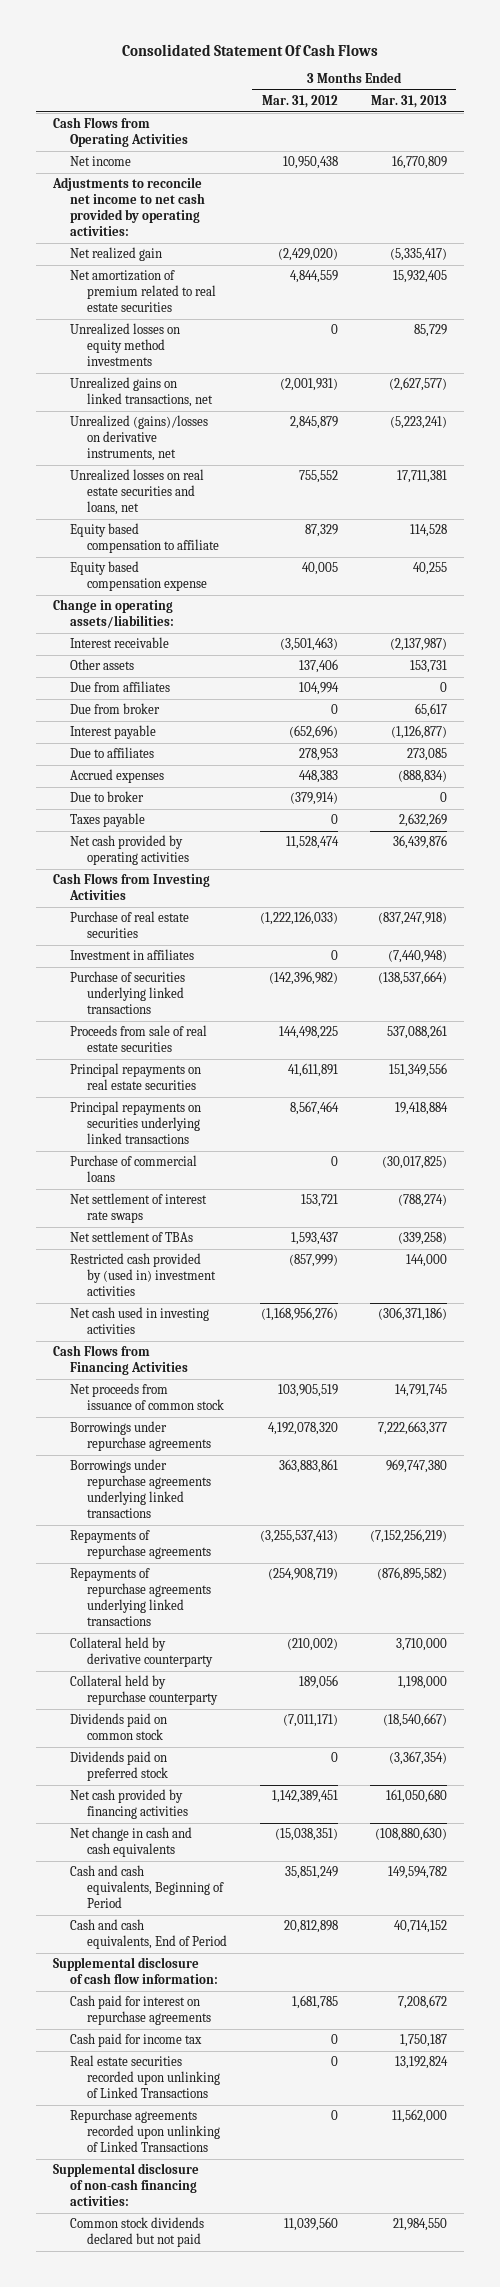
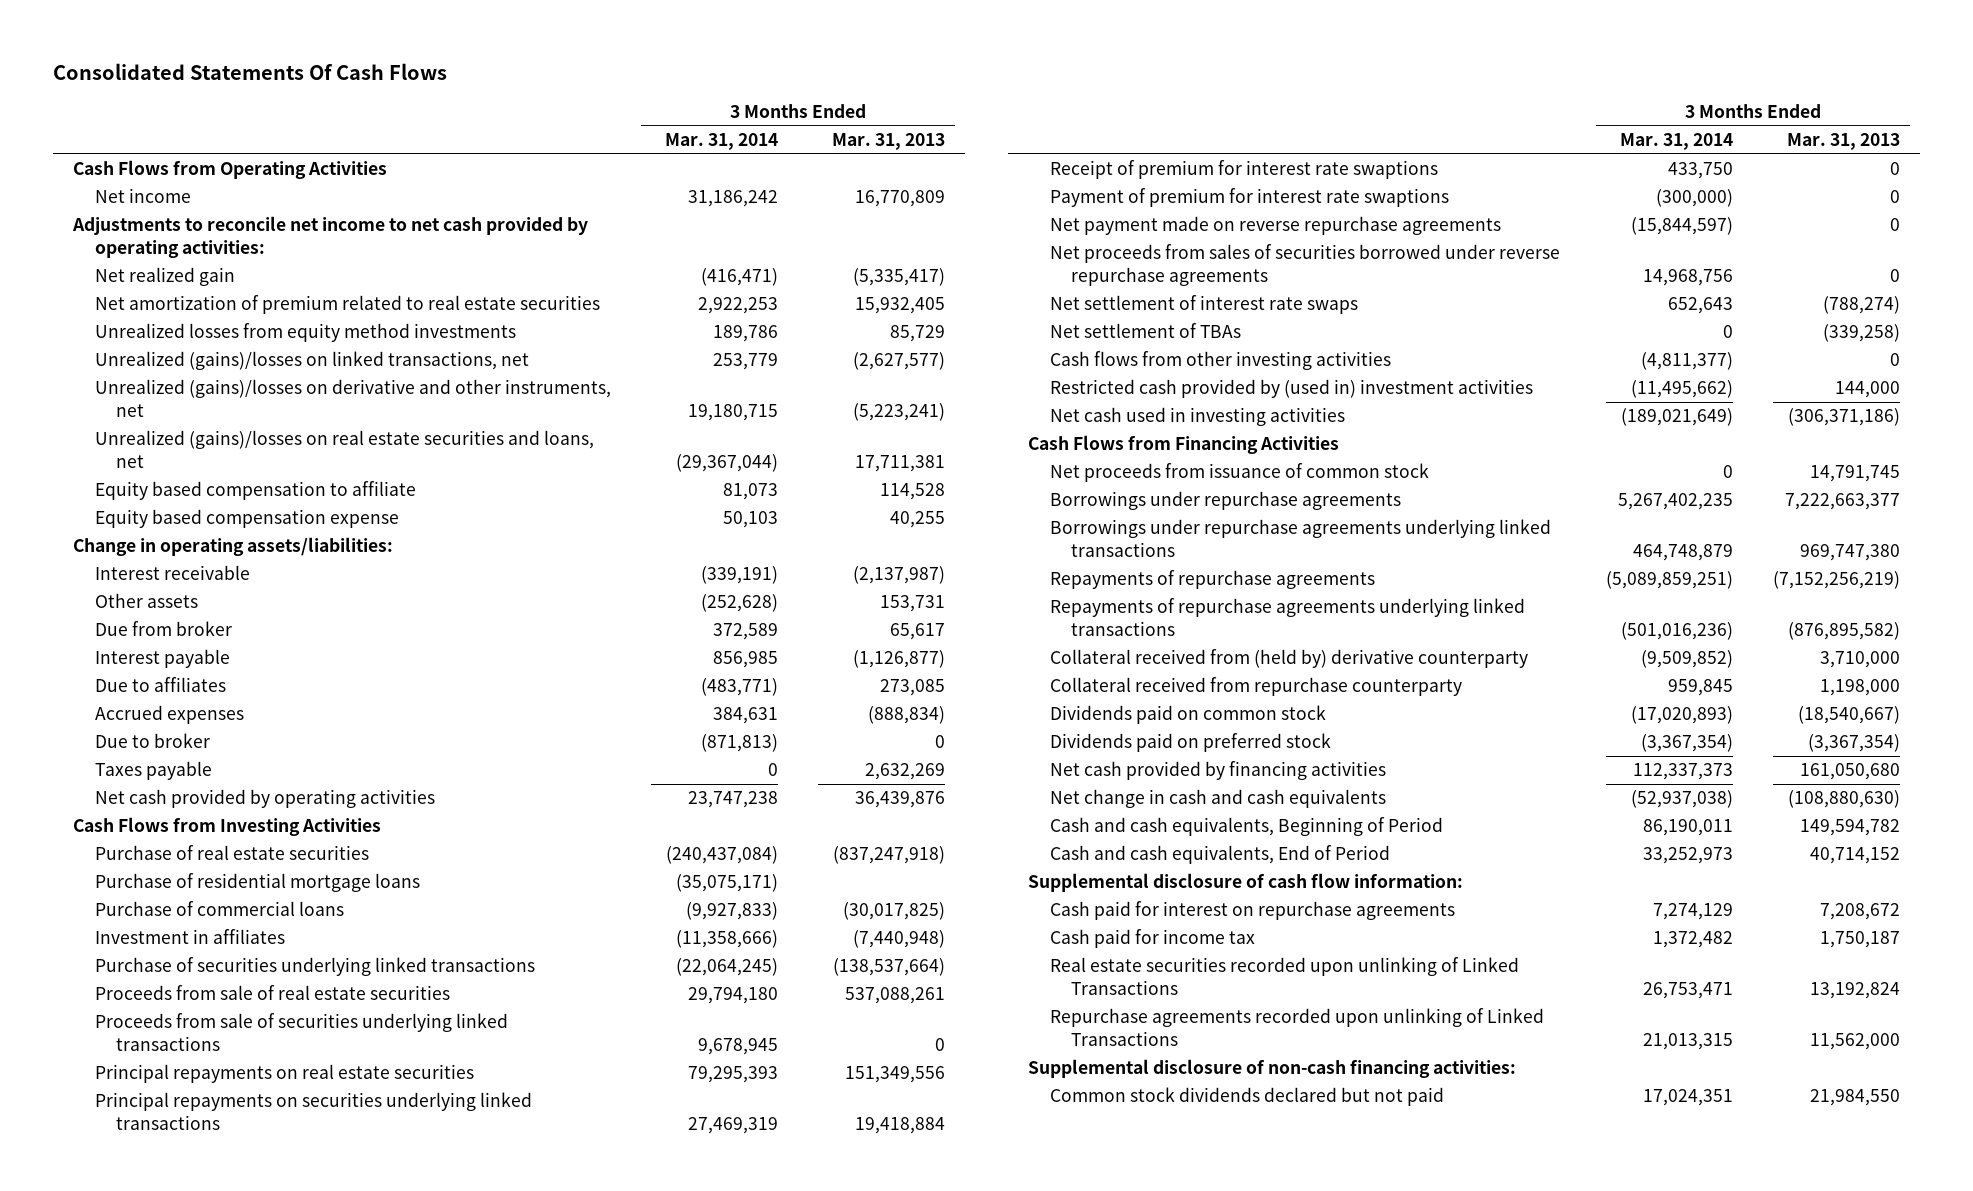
[121,43,378,56] Consolidated Statement Of Cash Flows -> [53,63,448,81] Consolidated Statements Of Cash Flows
[261,94,338,108] Mar. 31, 2012 -> none
none -> [664,133,778,151] Mar. 31, 2014
[69,323,180,366] Unrealized losses on equity method investments -> [94,323,516,343] Unrealized losses from equity method investments
[69,377,214,408] Unrealized gains on linked transactions, net -> [94,351,529,371] Unrealized (gains)/losses on linked transactions, net
[69,415,208,461] Unrealized (gains)/losses on derivative instruments, net -> [94,379,611,417] Unrealized (gains)/losses on derivative and other instruments, net
[69,469,204,515] Unrealized losses on real estate securities and loans, net -> [94,430,594,468] Unrealized (gains)/losses on real estate securities and loans, net
[69,681,170,693] Due from affiliates -> none
none -> [94,873,420,893] Purchase of residential mortgage loans
[69,1155,197,1183] Purchase of commercial loans -> [94,901,344,917] Purchase of commercial loans
none -> [94,1013,508,1051] Proceeds from sale of securities underlying linked transactions
none -> [1049,160,1438,180] Receipt of premium for interest rate swaptions
none -> [1049,188,1449,208] Payment of premium for interest rate swaptions
none -> [1049,216,1501,236] Net payment made on reverse repurchase agreements
none -> [1049,244,1560,286] Net proceeds from sales of securities borrowed under reverse repurchase agreements
none -> [1049,351,1391,371] Cash flows from other investing activities
[69,1637,214,1668] Collateral held by derivative counterparty -> [1049,649,1528,669] Collateral received from (held by) derivative counterparty
[69,1675,219,1706] Collateral held by repurchase counterparty -> [1049,677,1462,697] Collateral received from repurchase counterparty

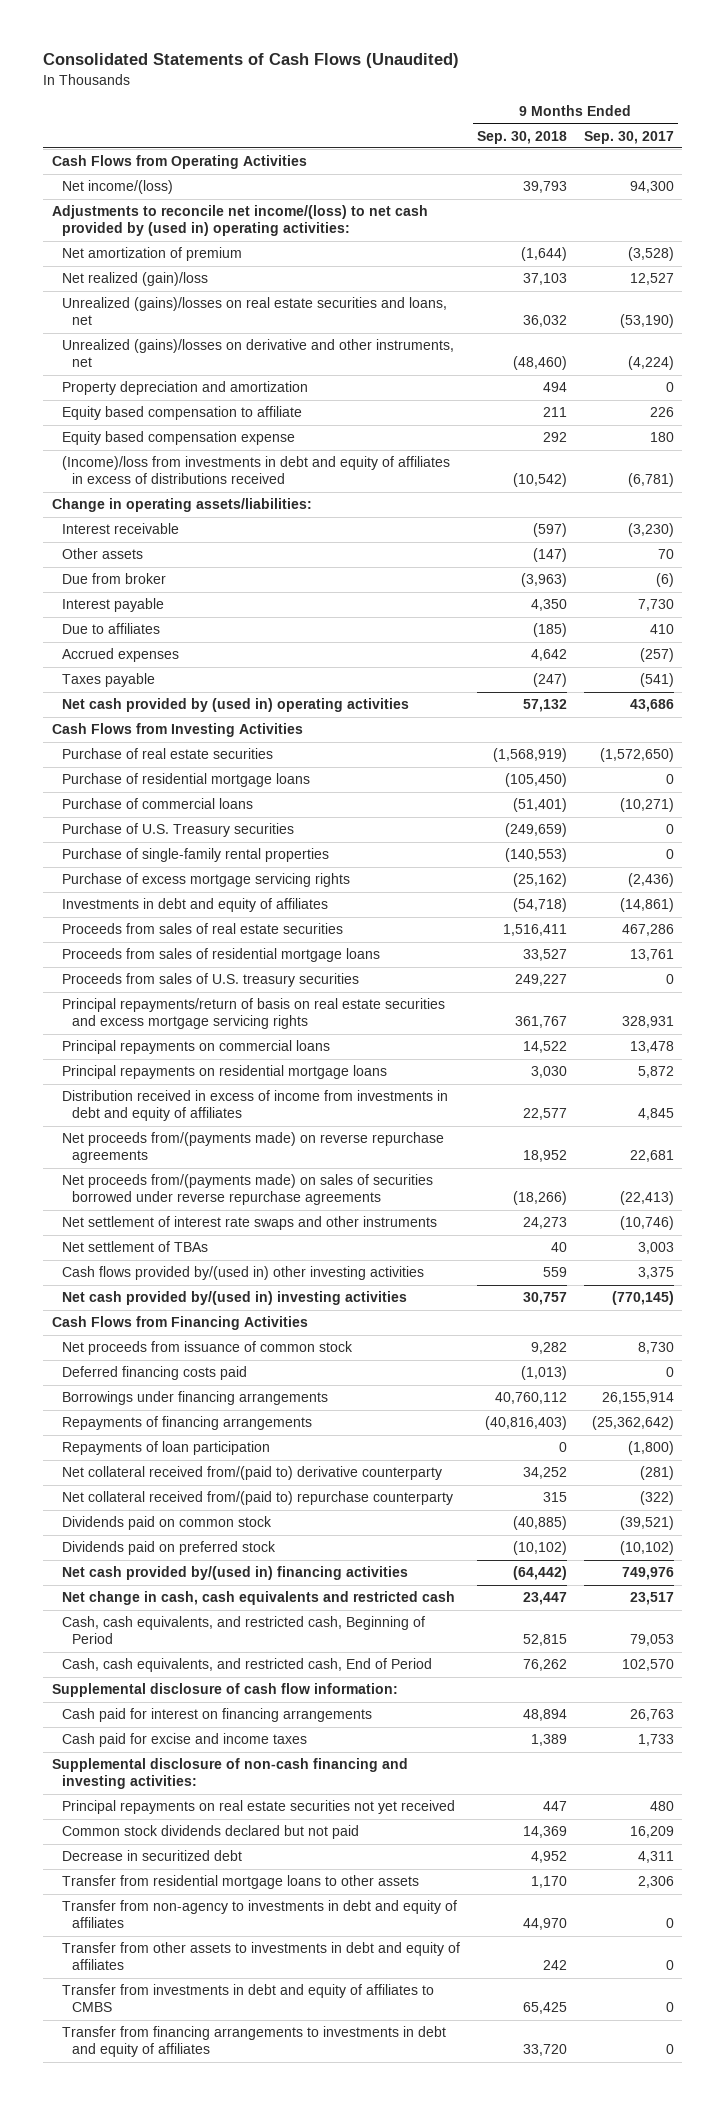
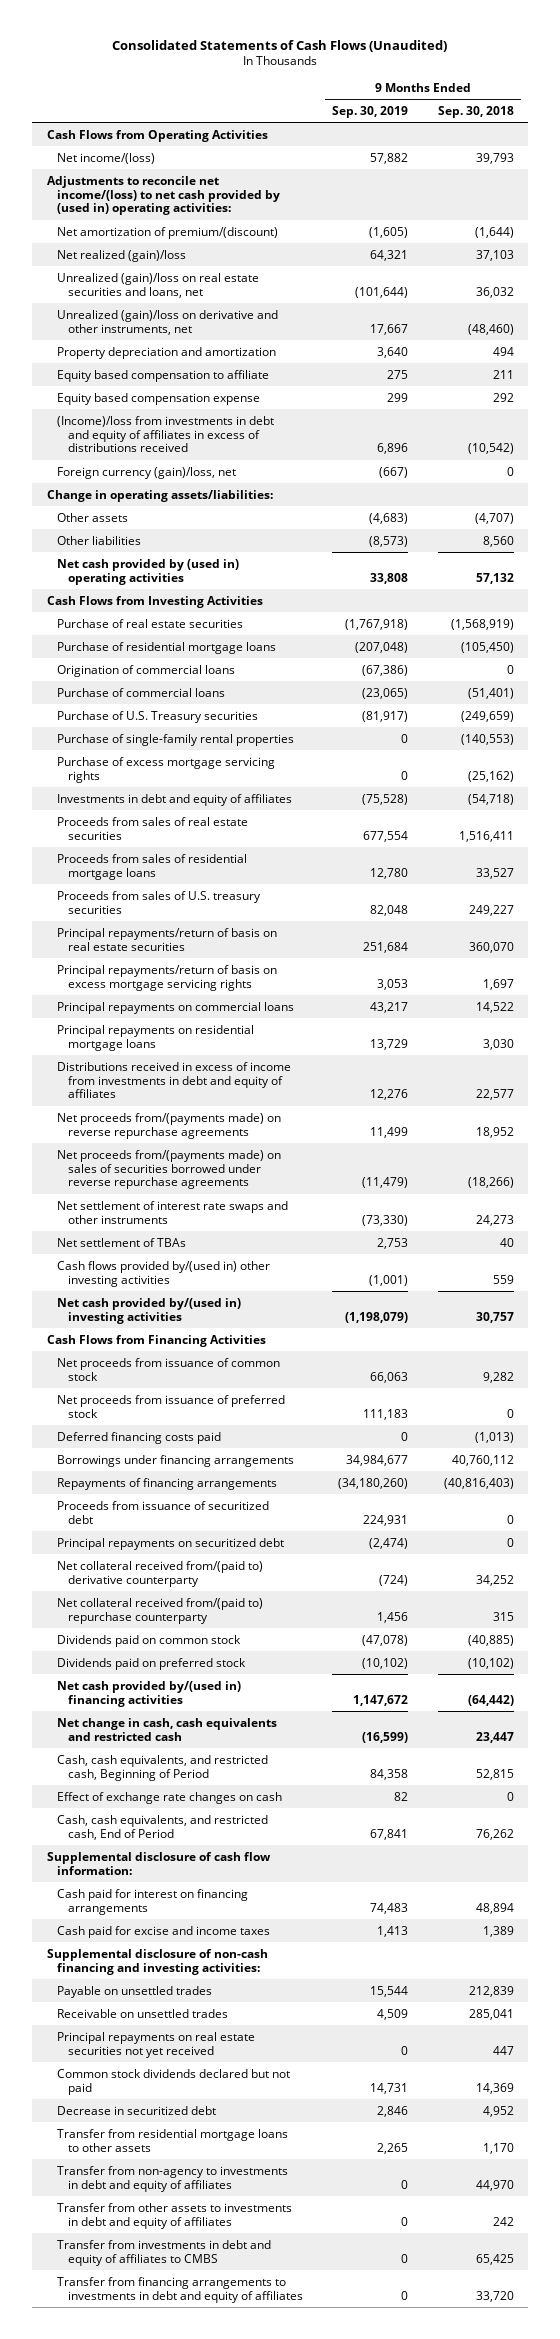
[583,130,674,144] Sep. 30, 2017 -> none
none -> [332,105,409,118] Sep. 30, 2019
[61,247,242,262] Net amortization of premium -> [57,226,279,239] Net amortization of premium/(discount)
[61,297,447,326] Unrealized (gains)/losses on real estate securities and loans, net -> [57,272,260,298] Unrealized (gain)/loss on real estate securities and loans, net
[61,339,454,368] Unrealized (gains)/losses on derivative and other instruments, net -> [57,309,279,335] Unrealized (gain)/loss on derivative and other instruments, net
none -> [57,466,237,479] Foreign currency (gain)/loss, net
[61,523,179,535] Interest receivable -> none
[61,573,166,585] Due from broker -> none
[61,598,164,613] Interest payable -> none
[61,623,160,635] Due to affiliates -> none
[61,648,179,663] Accrued expenses -> none
[61,673,155,688] Taxes payable -> none
[532,548,567,563] (147) -> [474,512,514,524] (4,707)
none -> [57,535,142,545] Other liabilities
none -> [57,664,236,677] Origination of commercial loans
[61,998,445,1030] Principal repayments/return of basis on real estate securities and excess mortgage servicing rights -> [57,927,278,951] Principal repayments/return of basis on real estate securities
[514,1016,567,1029] 361,767 -> [468,941,514,953] 360,070
none -> [57,964,278,991] Principal repayments/return of basis on excess mortgage servicing rights
[61,1090,448,1122] Distribution received in excess of income from investments in debt and equity of affiliates -> [57,1061,292,1099] Distributions received in excess of income from investments in debt and equity of affiliates
none -> [57,1394,286,1418] Net proceeds from issuance of preferred stock
[61,1441,270,1456] Repayments of loan participation -> none
none -> [57,1500,270,1524] Proceeds from issuance of securitized debt
none -> [57,1537,285,1550] Principal repayments on securitized debt
none -> [57,1791,283,1804] Effect of exchange rate changes on cash
none -> [57,1985,213,1998] Payable on unsettled trades
none -> [57,2008,229,2018] Receivable on unsettled trades

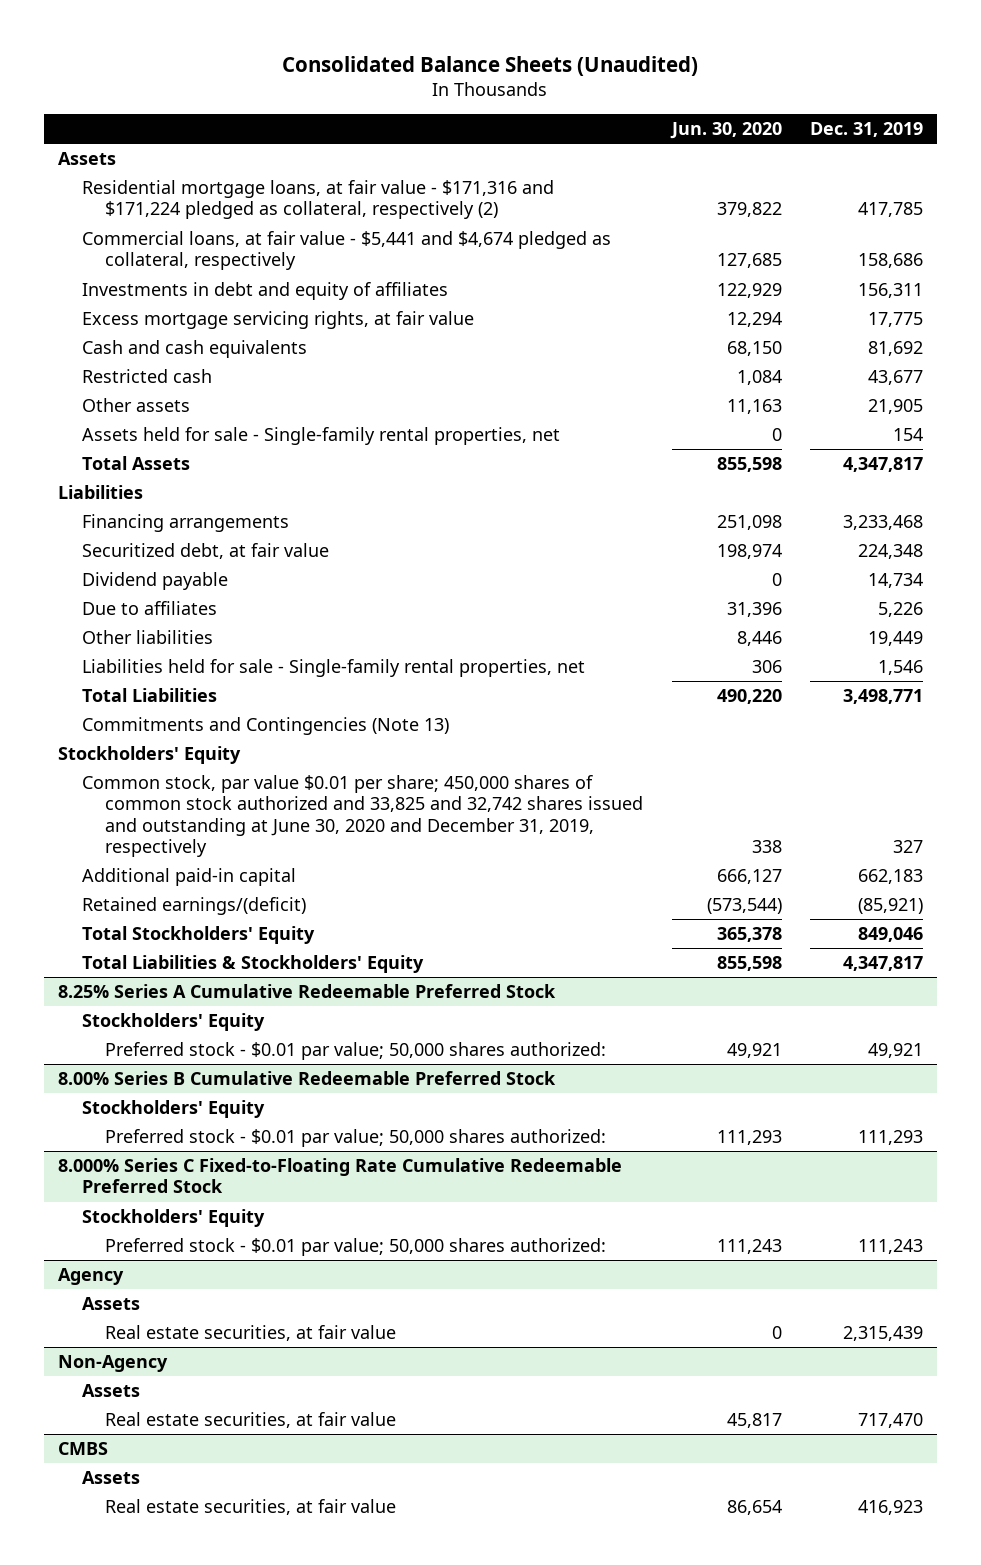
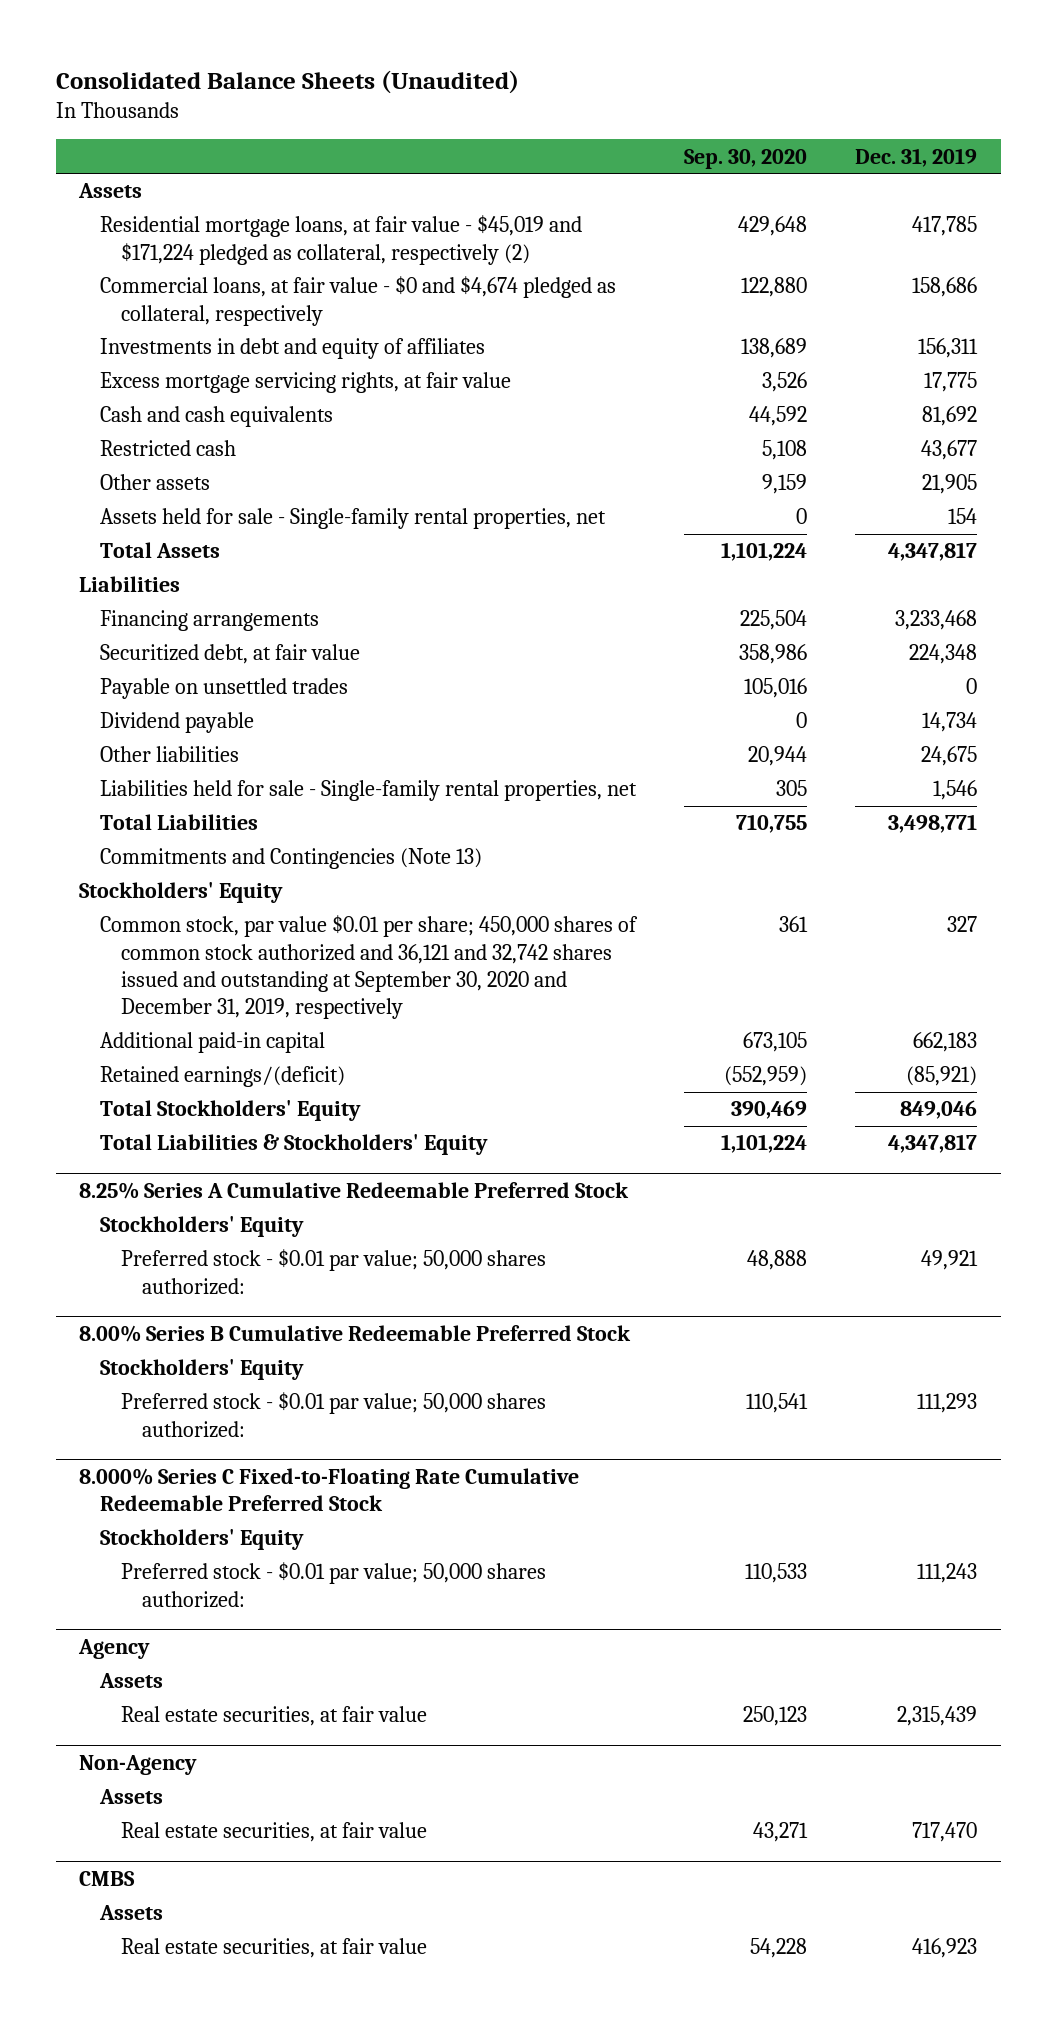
[669,121,782,139] Jun. 30, 2020 -> none
none -> [684,148,808,169] Sep. 30, 2020
[81,180,554,220] Residential mortgage loans, at fair value - $171,316 and $171,224 pledged as collateral, respectively (2) -> [100,215,583,265] Residential mortgage loans, at fair value - $45,019 and $171,224 pledged as collateral, respectively (2)
[81,231,611,271] Commercial loans, at fair value - $5,441 and $4,674 pledged as collateral, respectively -> [100,276,617,326] Commercial loans, at fair value - $0 and $4,674 pledged as collateral, respectively
none -> [100,678,349,700] Payable on unsettled trades
[81,601,217,616] Due to affiliates -> none
[867,631,923,647] 19,449 -> [920,746,977,767] 24,675
[81,775,644,857] Common stock, par value $0.01 per share; 450,000 shares of common stock authorized and 33,825 and 32,742 shares issued and outstanding at June 30, 2020 and December 31, 2019, respectively -> [100,915,639,1020] Common stock, par value $0.01 per share; 450,000 shares of common stock authorized and 36,121 and 32,742 shares issued and outstanding at September 30, 2020 and December 31, 2019, respectively

